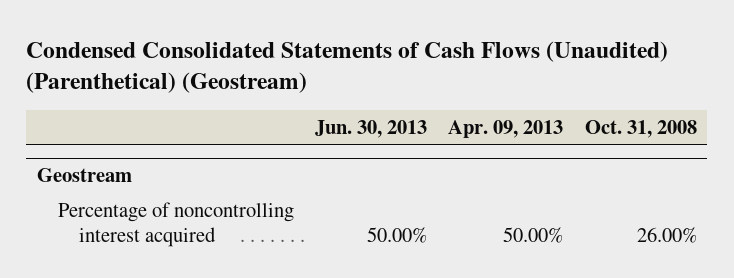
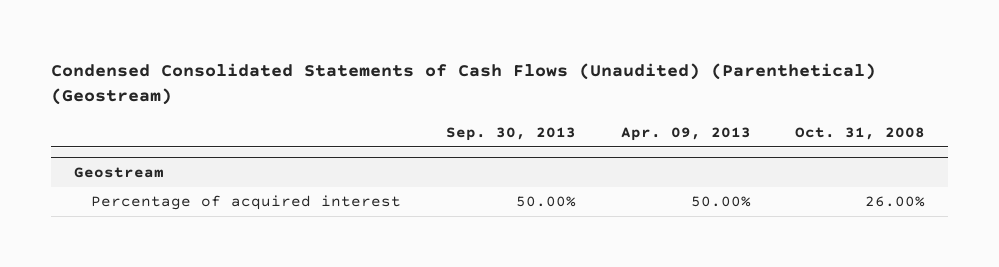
[315,120,428,139] Jun. 30, 2013 -> none
none -> [445,126,576,141] Sep. 30, 2013
[57,202,294,247] Percentage of noncontrolling interest acquired -> [91,195,402,211] Percentage of acquired interest

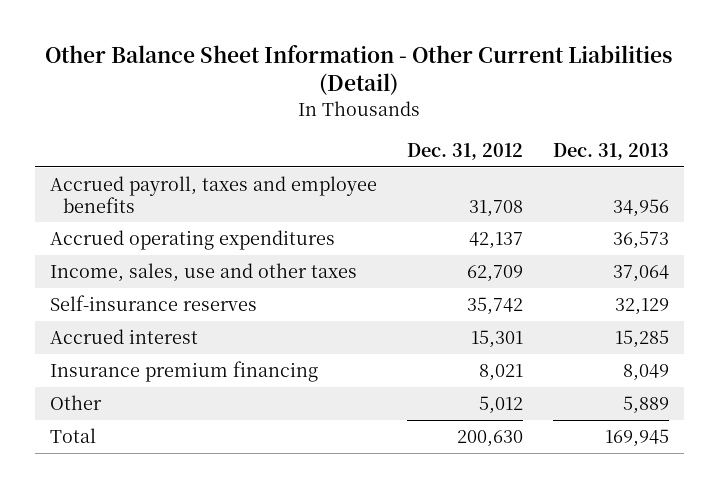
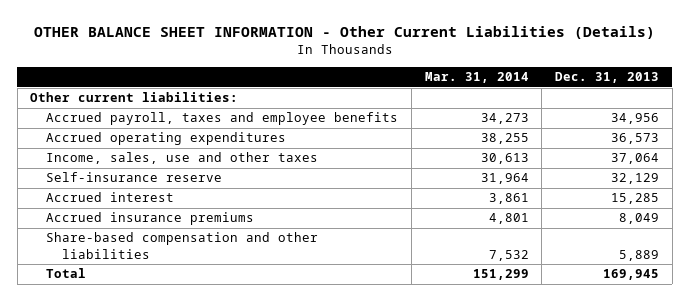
[45,44,673,96] Other Balance Sheet Information - Other Current Liabilities (Detail) -> [33,25,655,39] OTHER BALANCE SHEET INFORMATION - Other Current Liabilities (Details)
[406,143,523,161] Dec. 31, 2012 -> none
none -> [424,72,529,84] Mar. 31, 2014
none -> [30,92,239,103] Other current liabilities:
[49,294,257,311] Self-insurance reserves -> [46,172,223,183] Self-insurance reserve
[49,360,318,382] Insurance premium financing -> [46,212,255,226] Accrued insurance premiums
[49,394,102,410] Other -> [46,232,319,259] Share-based compensation and other liabilities

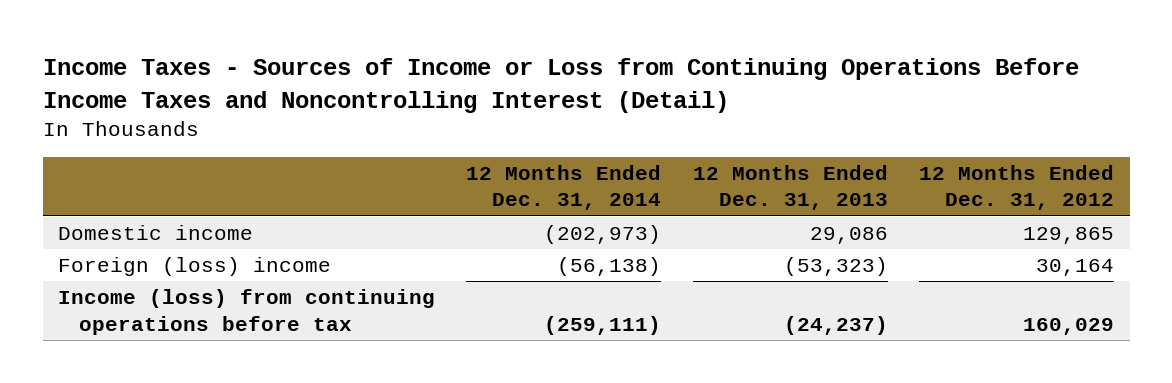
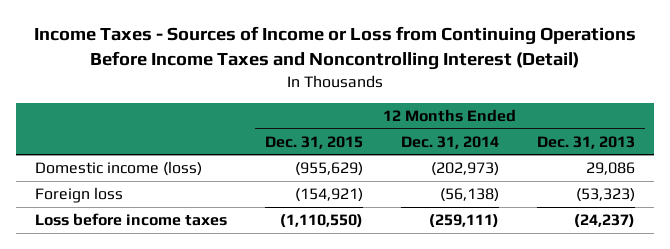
[918,164,1114,211] 12 Months Ended Dec. 31, 2012 -> none
none -> [264,135,363,149] Dec. 31, 2015
[58,225,254,241] Domestic income -> [34,161,202,177] Domestic income (loss)
[58,257,332,277] Foreign (loss) income -> [34,187,123,204] Foreign loss
[58,289,436,335] Income (loss) from continuing operations before tax -> [34,213,227,227] Loss before income taxes

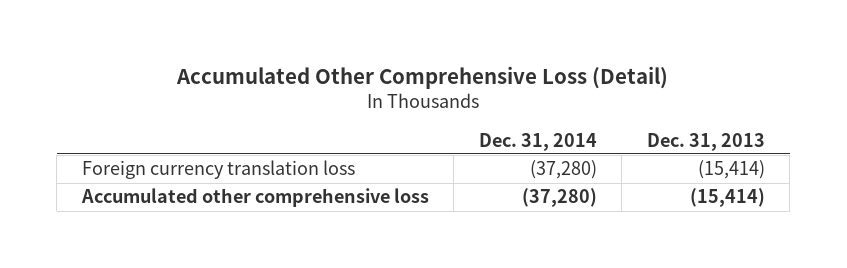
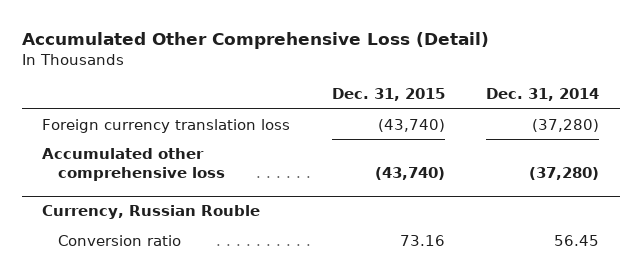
[646,132,765,151] Dec. 31, 2013 -> none
none -> [331,88,445,102] Dec. 31, 2015
none -> [42,205,261,220] Currency, Russian Rouble
none -> [58,235,182,247] Conversion ratio

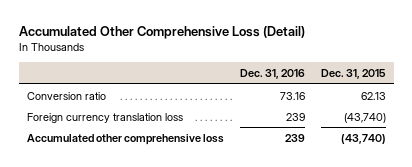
[485,88,599,102] Dec. 31, 2014 -> none
none -> [239,68,305,79] Dec. 31, 2016
none -> [26,91,106,100] Conversion ratio
[42,205,261,220] Currency, Russian Rouble -> none
[58,235,182,247] Conversion ratio -> none

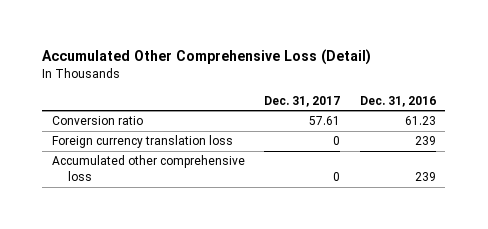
[320,68,386,79] Dec. 31, 2015 -> none
none -> [264,95,341,107] Dec. 31, 2017
[279,91,305,100] 73.16 -> [404,116,436,126] 61.23

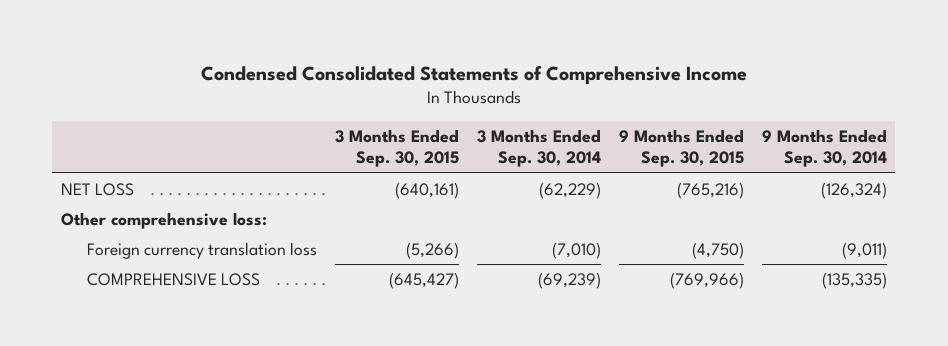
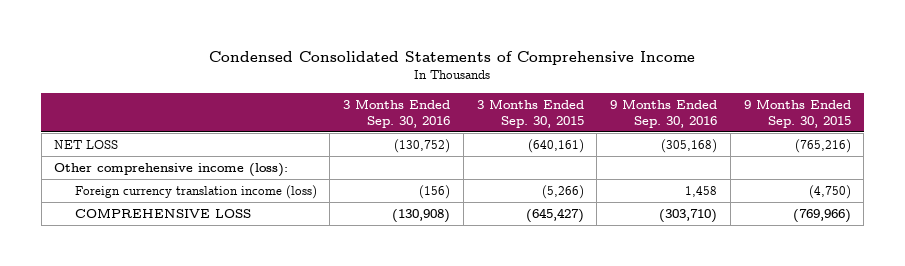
[476,128,601,168] 3 Months Ended Sep. 30, 2014 -> none
[761,128,887,168] 9 Months Ended Sep. 30, 2014 -> none
none -> [343,98,451,128] 3 Months Ended Sep. 30, 2016
none -> [610,98,718,128] 9 Months Ended Sep. 30, 2016
[61,212,268,230] Other comprehensive loss: -> [54,162,289,177] Other comprehensive income (loss):
[87,242,318,260] Foreign currency translation loss -> [74,184,317,199] Foreign currency translation income (loss)

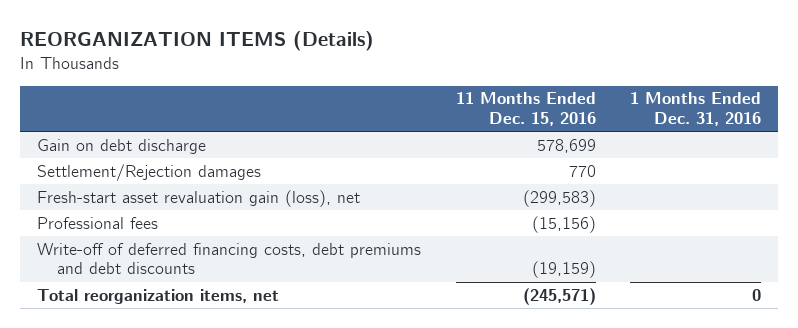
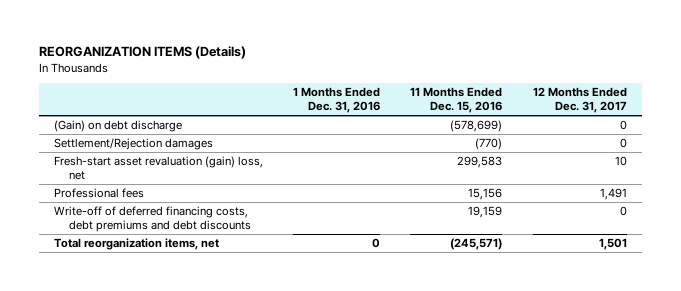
none -> [532,87,627,114] 12 Months Ended Dec. 31, 2017
[37,138,207,154] Gain on debt discharge -> [53,119,182,132] (Gain) on debt discharge
[536,138,596,153] 578,699 -> [450,119,503,132] (578,699)
[568,164,596,177] 770 -> [475,137,503,150] (770)
[37,189,361,207] Fresh-start asset revaluation gain (loss), net -> [53,155,263,181] Fresh-start asset revaluation (gain) loss, net
[522,189,596,207] (299,583) -> [457,155,503,168] 299,583
[531,215,596,233] (15,156) -> [468,187,503,200] 15,156
[531,261,596,279] (19,159) -> [468,205,503,218] 19,159

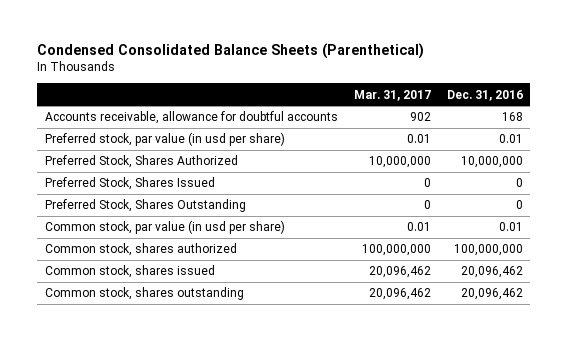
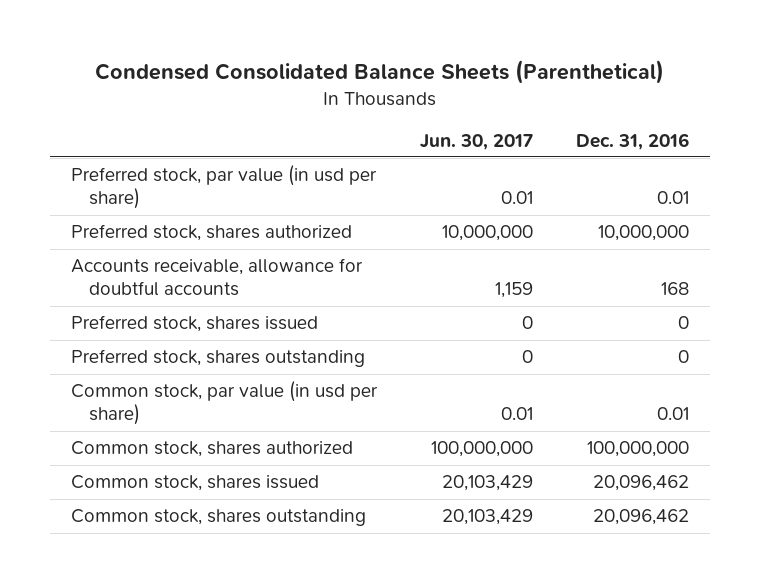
[353,89,431,101] Mar. 31, 2017 -> none
none -> [420,133,534,150] Jun. 30, 2017
[44,155,238,169] Preferred Stock, Shares Authorized -> [71,224,353,242] Preferred stock, shares authorized
[44,111,338,125] Accounts receivable, allowance for doubtful accounts -> [71,258,364,297] Accounts receivable, allowance for doubtful accounts
[44,177,215,191] Preferred Stock, Shares Issued -> [71,315,319,333] Preferred stock, shares issued
[44,199,246,213] Preferred Stock, Shares Outstanding -> [71,349,366,368] Preferred stock, shares outstanding

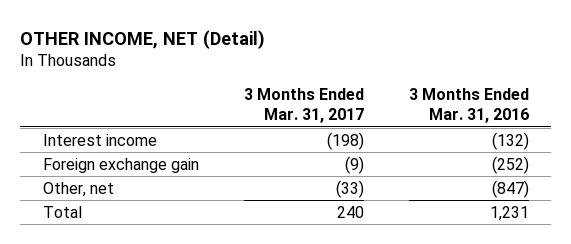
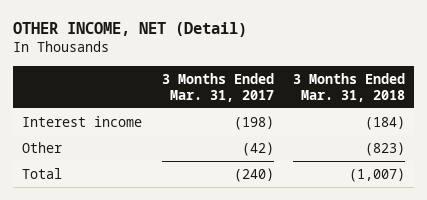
[408,88,529,124] 3 Months Ended Mar. 31, 2016 -> none
none -> [292,72,405,102] 3 Months Ended Mar. 31, 2018
[42,157,199,173] Foreign exchange gain -> none
[42,181,114,197] Other, net -> [22,141,63,153] Other
[335,179,364,198] (33) -> [241,141,274,156] (42)
[336,205,364,218] 240 -> [233,167,274,182] (240)

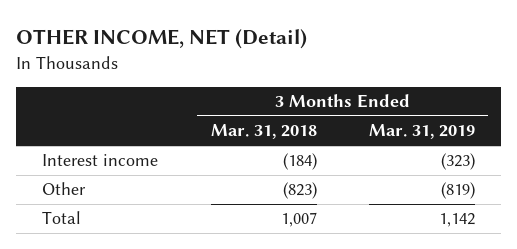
[161,72,274,102] 3 Months Ended Mar. 31, 2017 -> none
none -> [368,124,475,140] Mar. 31, 2019
[348,167,405,182] (1,007) -> [280,212,317,228] 1,007

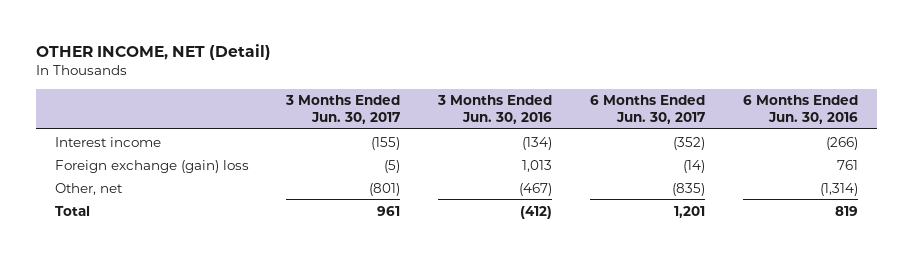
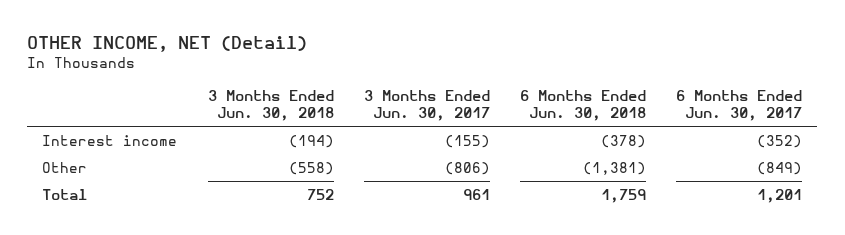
[437,95,553,124] 3 Months Ended Jun. 30, 2016 -> none
[742,95,858,124] 6 Months Ended Jun. 30, 2016 -> none
none -> [207,90,334,122] 3 Months Ended Jun. 30, 2018
none -> [520,90,647,122] 6 Months Ended Jun. 30, 2018
[54,159,249,173] Foreign exchange (gain) loss -> none
[54,182,123,195] Other, net -> [42,161,88,173] Other
[369,182,401,196] (801) -> [444,161,490,175] (806)
[672,182,706,196] (835) -> [757,161,803,175] (849)

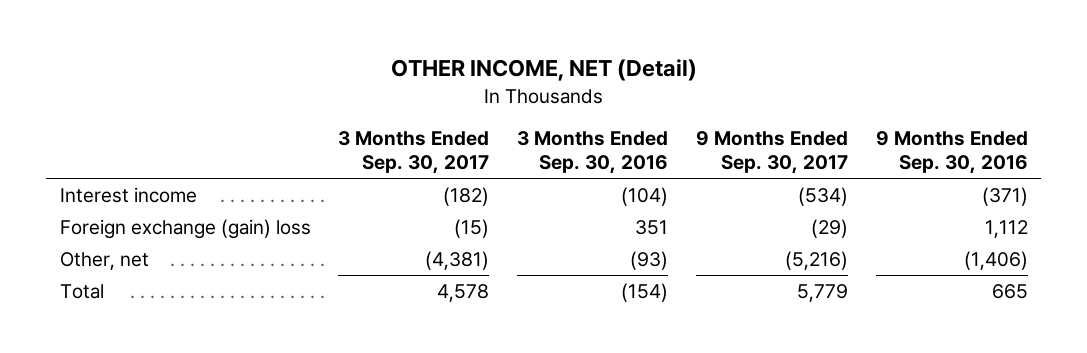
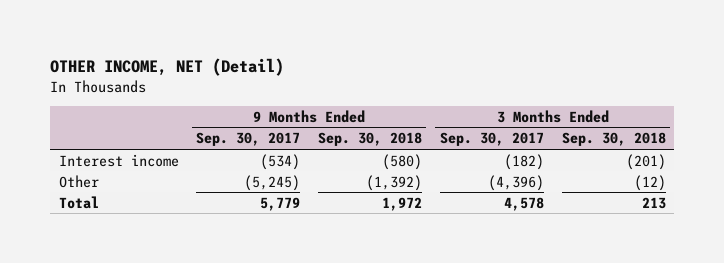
[517,131,669,175] 3 Months Ended Sep. 30, 2016 -> none
[875,131,1028,175] 9 Months Ended Sep. 30, 2016 -> none
none -> [318,132,423,147] Sep. 30, 2018
none -> [561,132,666,147] Sep. 30, 2018
[59,218,311,239] Foreign exchange (gain) loss -> none
[59,251,149,270] Other, net -> [58,174,99,188] Other
[425,250,490,270] (4,381) -> [487,174,544,191] (4,396)
[784,250,848,270] (5,216) -> [244,174,301,191] (5,245)

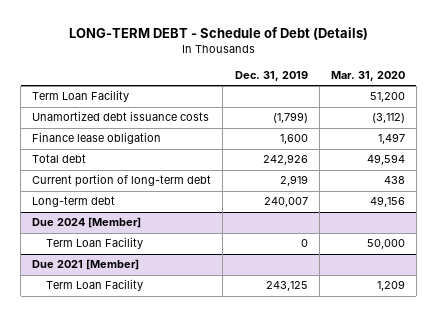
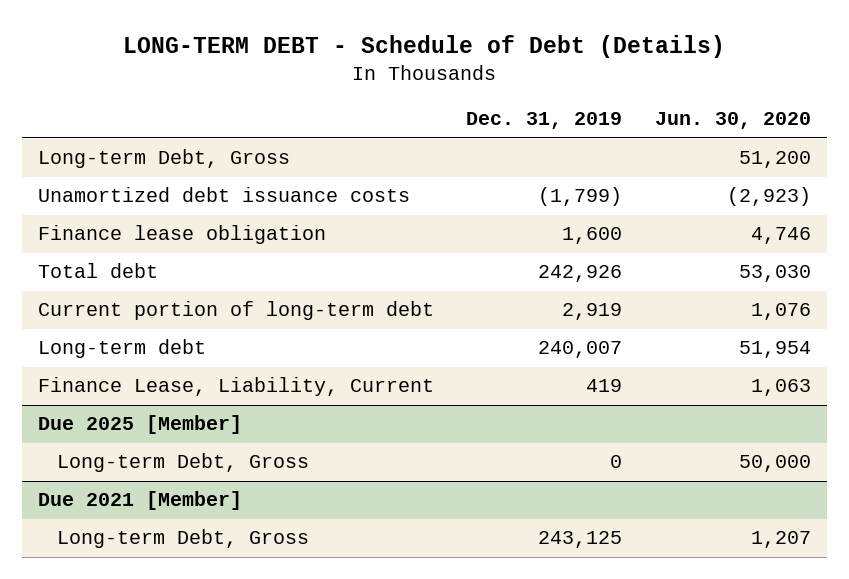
[330,71,405,82] Mar. 31, 2020 -> none
none -> [654,112,811,130] Jun. 30, 2020
[32,90,130,103] Term Loan Facility -> [38,149,291,169] Long-term Debt, Gross
none -> [38,377,435,397] Finance Lease, Liability, Current
[32,217,142,229] Due 2024 [Member] -> [38,415,243,435] Due 2025 [Member]
[45,237,143,250] Term Loan Facility -> [57,453,310,473] Long-term Debt, Gross
[45,279,143,292] Term Loan Facility -> [57,529,310,549] Long-term Debt, Gross

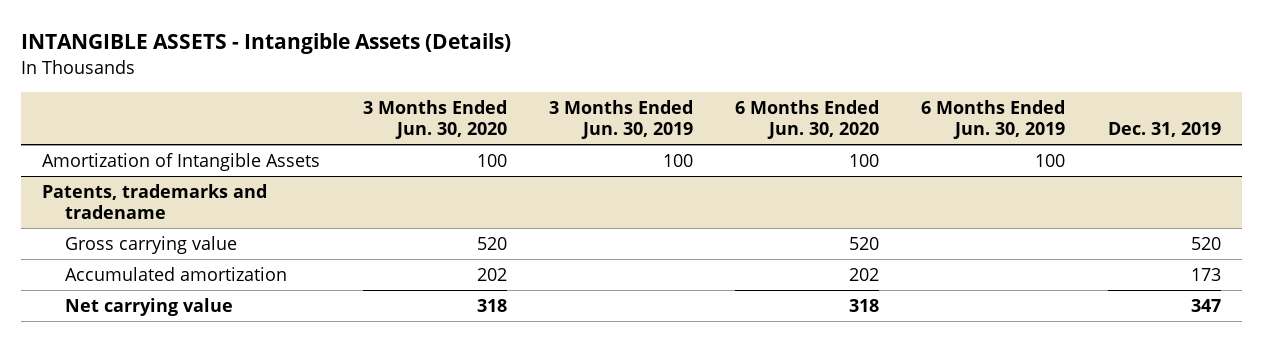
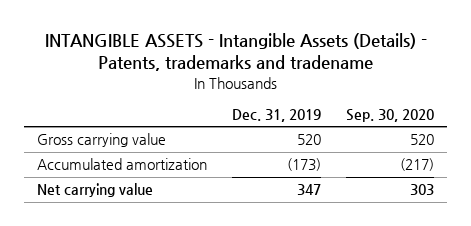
[21,33,512,55] INTANGIBLE ASSETS - Intangible Assets (Details) -> [44,33,427,72] INTANGIBLE ASSETS - Intangible Assets (Details) - Patents, trademarks and tradename
[362,99,507,139] 3 Months Ended Jun. 30, 2020 -> none
[548,99,693,139] 3 Months Ended Jun. 30, 2019 -> none
[735,99,880,139] 6 Months Ended Jun. 30, 2020 -> none
[921,99,1066,139] 6 Months Ended Jun. 30, 2019 -> none
none -> [346,109,435,123] Sep. 30, 2020
[42,152,321,171] Amortization of Intangible Assets -> none
[42,183,268,220] Patents, trademarks and tradename -> none
[1190,267,1221,281] 173 -> [287,158,322,172] (173)

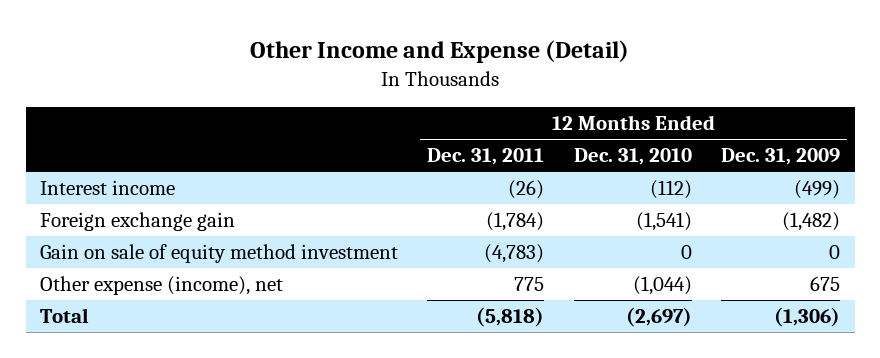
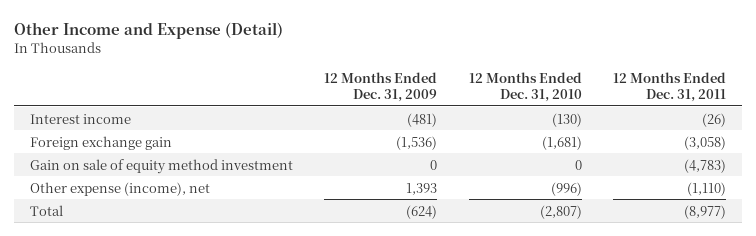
[649,180,692,200] (112) -> [551,112,582,127] (130)
[793,180,840,200] (499) -> [407,112,438,127] (481)
[486,212,545,232] (1,784) -> [684,135,727,150] (3,058)
[635,212,692,232] (1,541) -> [541,135,582,150] (1,681)
[781,212,840,232] (1,482) -> [396,135,438,150] (1,536)
[514,277,545,292] 775 -> [687,181,727,196] (1,110)
[632,276,692,296] (1,044) -> [550,181,582,196] (996)
[809,276,840,292] 675 -> [406,182,438,195] 1,393
[476,307,545,328] (5,818) -> [684,204,727,219] (8,977)
[625,307,692,328] (2,697) -> [539,204,582,219] (2,807)
[773,307,840,328] (1,306) -> [406,204,438,219] (624)

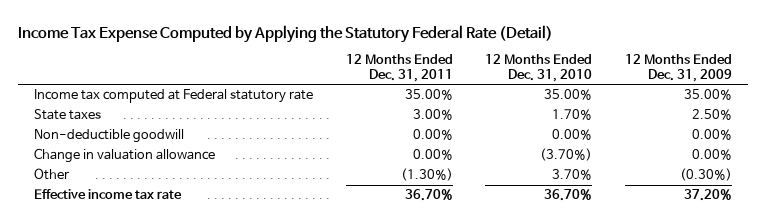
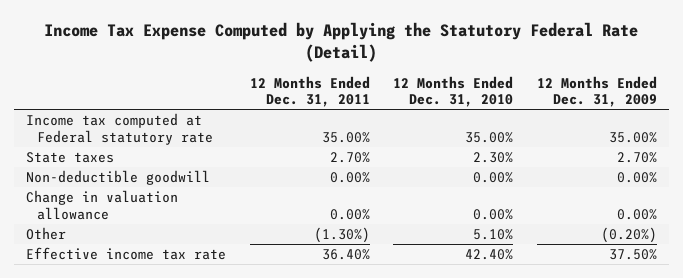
[412,109,453,121] 3.00% -> [329,152,370,164] 2.70%
[552,109,593,121] 1.70% -> [473,152,514,164] 2.30%
[691,109,732,121] 2.50% -> [616,152,657,164] 2.70%
[540,148,593,162] (3.70%) -> [473,208,514,220] 0.00%
[552,169,593,181] 3.70% -> [473,229,514,241] 5.10%
[679,168,732,182] (0.30%) -> [600,227,657,244] (0.20%)
[404,189,453,202] 36.70% -> [321,249,370,261] 36.40%
[544,189,593,202] 36.70% -> [465,249,514,261] 42.40%
[683,189,732,202] 37.20% -> [608,249,657,261] 37.50%

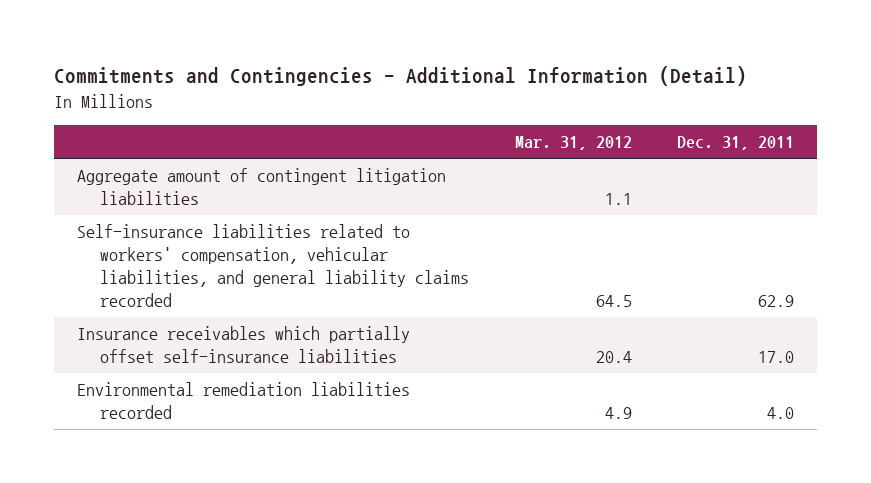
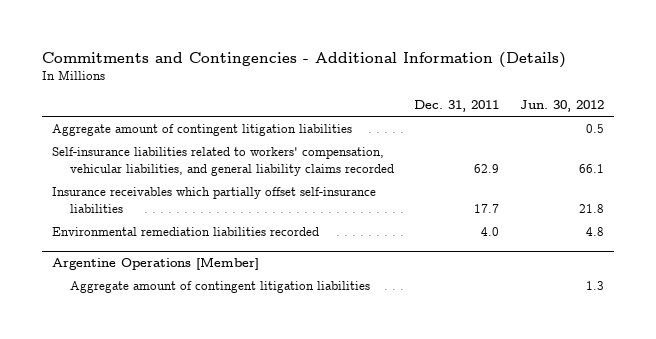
[54,66,748,87] Commitments and Contingencies - Additional Information (Detail) -> [42,51,567,68] Commitments and Contingencies - Additional Information (Details)
[514,136,632,151] Mar. 31, 2012 -> none
none -> [519,100,604,113] Jun. 30, 2012
[758,351,795,364] 17.0 -> [474,203,500,213] 17.7
none -> [52,257,260,271] Argentine Operations [Member]
none -> [69,281,370,294] Aggregate amount of contingent litigation liabilities

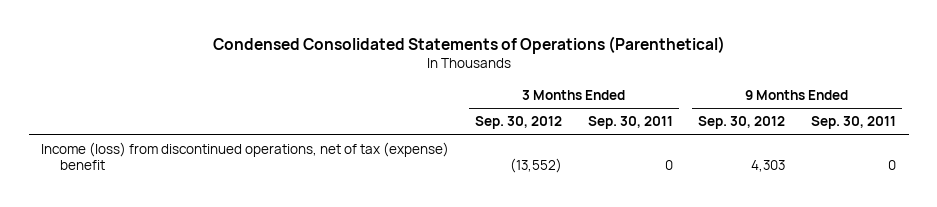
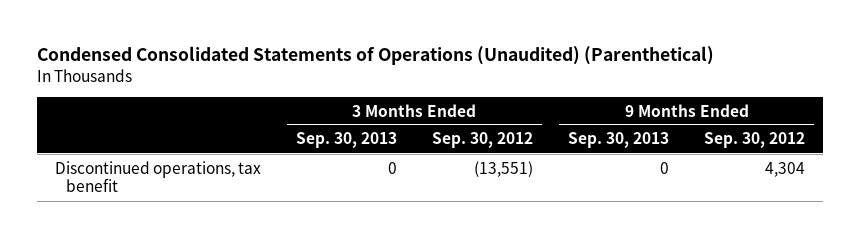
[212,35,725,54] Condensed Consolidated Statements of Operations (Parenthetical) -> [37,45,715,65] Condensed Consolidated Statements of Operations (Unaudited) (Parenthetical)
[587,116,673,130] Sep. 30, 2011 -> none
[811,116,897,130] Sep. 30, 2011 -> none
none -> [295,132,397,149] Sep. 30, 2013
none -> [568,132,670,149] Sep. 30, 2013
[41,142,450,171] Income (loss) from discontinued operations, net of tax (expense) benefit -> [54,160,261,193] Discontinued operations, tax benefit
[510,158,563,174] (13,552) -> [473,160,533,177] (13,551)
[751,160,786,173] 4,303 -> [765,161,806,177] 4,304

